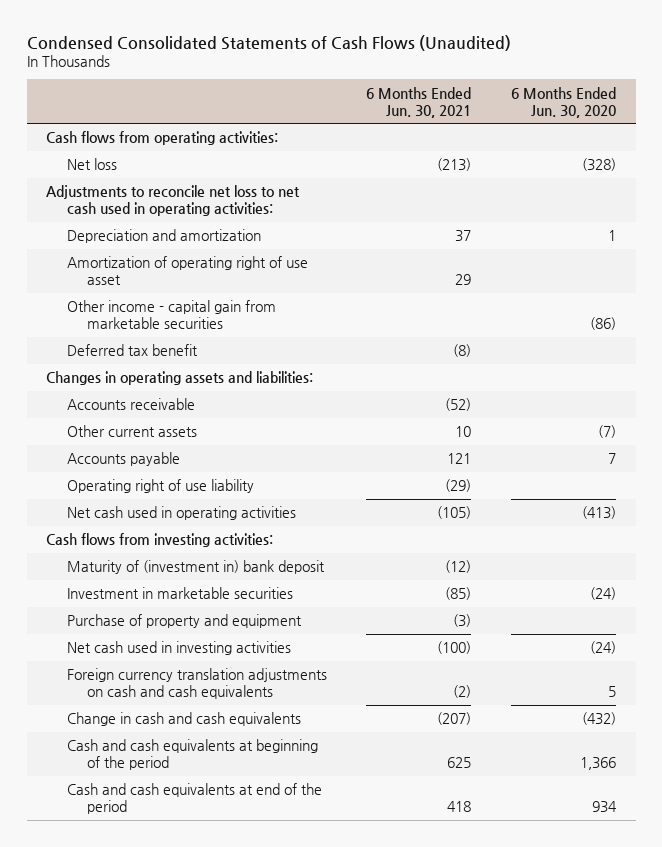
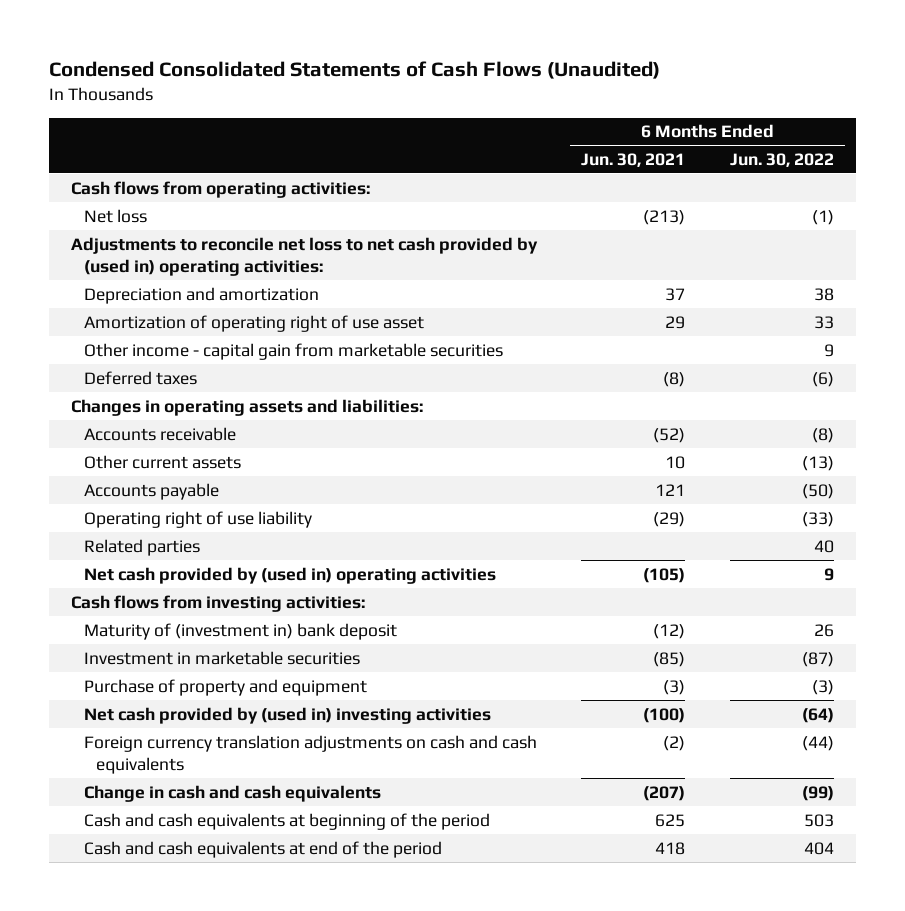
[510,86,616,118] 6 Months Ended Jun. 30, 2020 -> none
none -> [729,152,834,167] Jun. 30, 2022
[46,185,301,217] Adjustments to reconcile net loss to net cash used in operating activities: -> [70,236,538,276] Adjustments to reconcile net loss to net cash provided by (used in) operating activities:
[66,344,198,357] Deferred tax benefit -> [83,370,197,385] Deferred taxes
none -> [83,538,200,556] Related parties
[66,506,296,521] Net cash used in operating activities -> [83,566,496,584] Net cash provided by (used in) operating activities
[66,641,291,656] Net cash used in investing activities -> [83,706,491,724] Net cash provided by (used in) investing activities

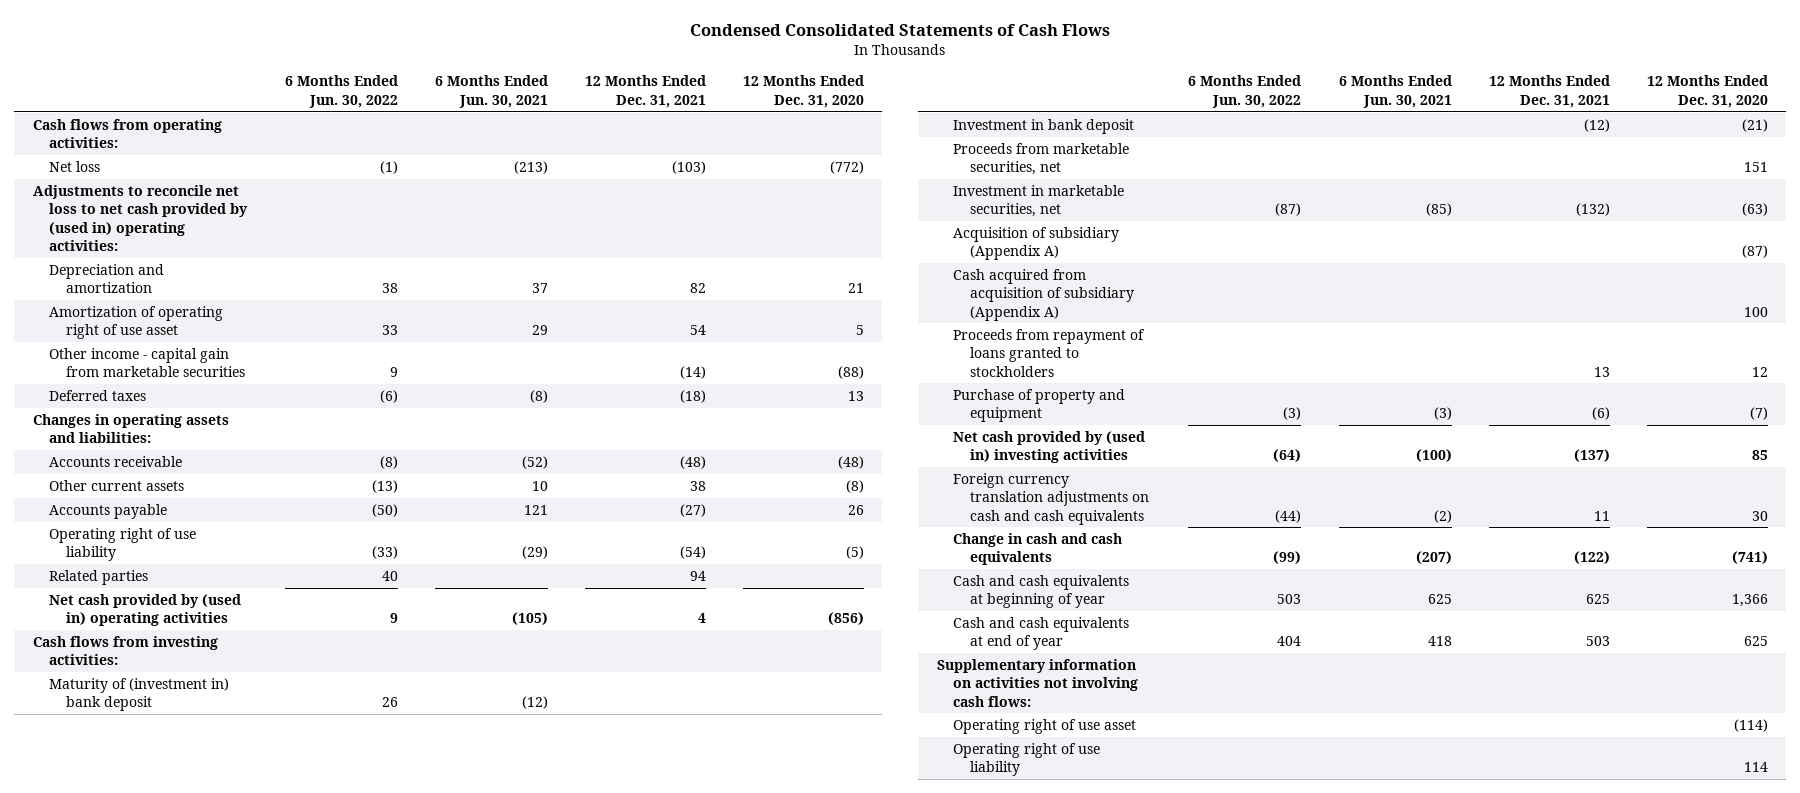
[48,61,660,80] Condensed Consolidated Statements of Cash Flows (Unaudited) -> [690,24,1111,37] Condensed Consolidated Statements of Cash Flows
none -> [584,75,706,108] 12 Months Ended Dec. 31, 2021
none -> [742,75,864,108] 12 Months Ended Dec. 31, 2020
none -> [953,119,1135,135] Investment in bank deposit
none -> [953,143,1130,176] Proceeds from marketable securities, net
[83,650,360,665] Investment in marketable securities -> [953,185,1125,218] Investment in marketable securities, net
none -> [953,227,1120,261] Acquisition of subsidiary (Appendix A)
none -> [953,269,1135,321] Cash acquired from acquisition of subsidiary (Appendix A)
none -> [953,329,1146,377] Proceeds from repayment of loans granted to stockholders
[83,812,490,830] Cash and cash equivalents at beginning of the period -> [953,575,1130,609] Cash and cash equivalents at beginning of year
[83,840,442,858] Cash and cash equivalents at end of the period -> [953,617,1130,651] Cash and cash equivalents at end of year
none -> [936,659,1139,707] Supplementary information on activities not involving cash flows:
none -> [953,719,1137,735] Operating right of use asset
none -> [953,743,1101,777] Operating right of use liability

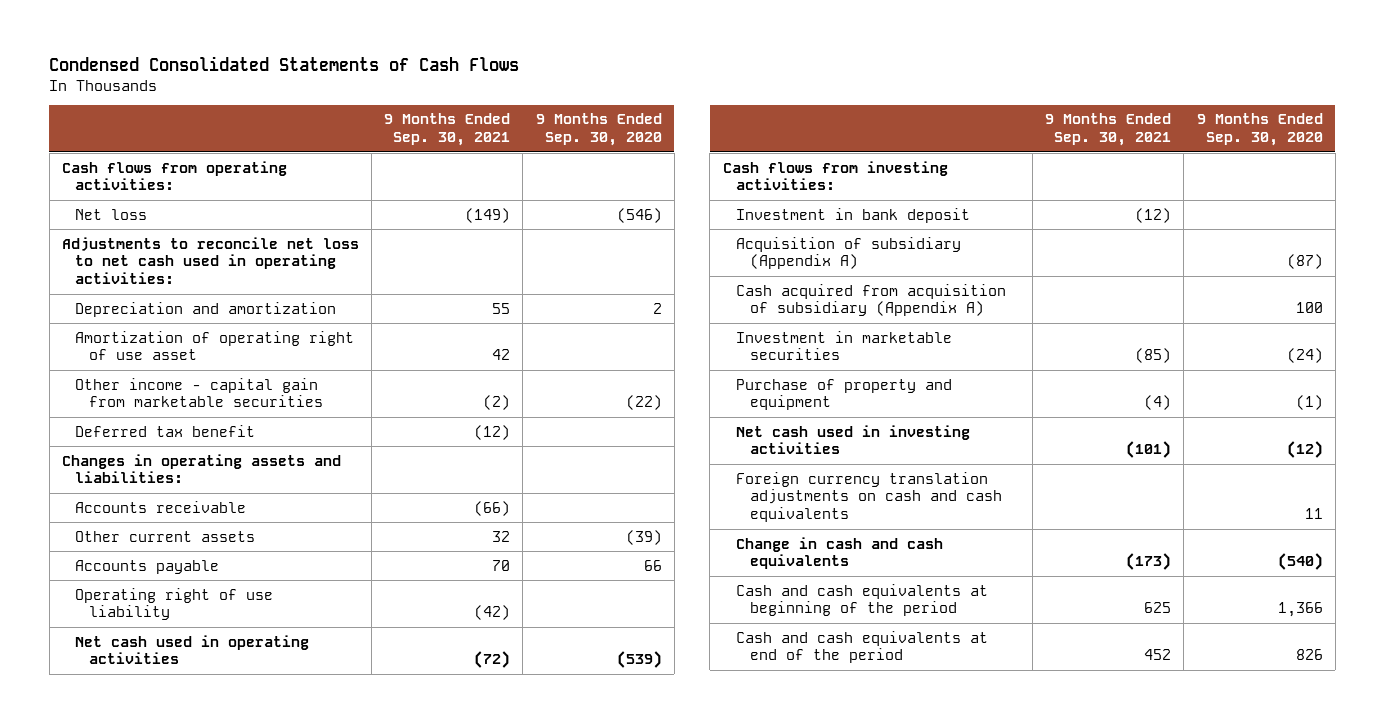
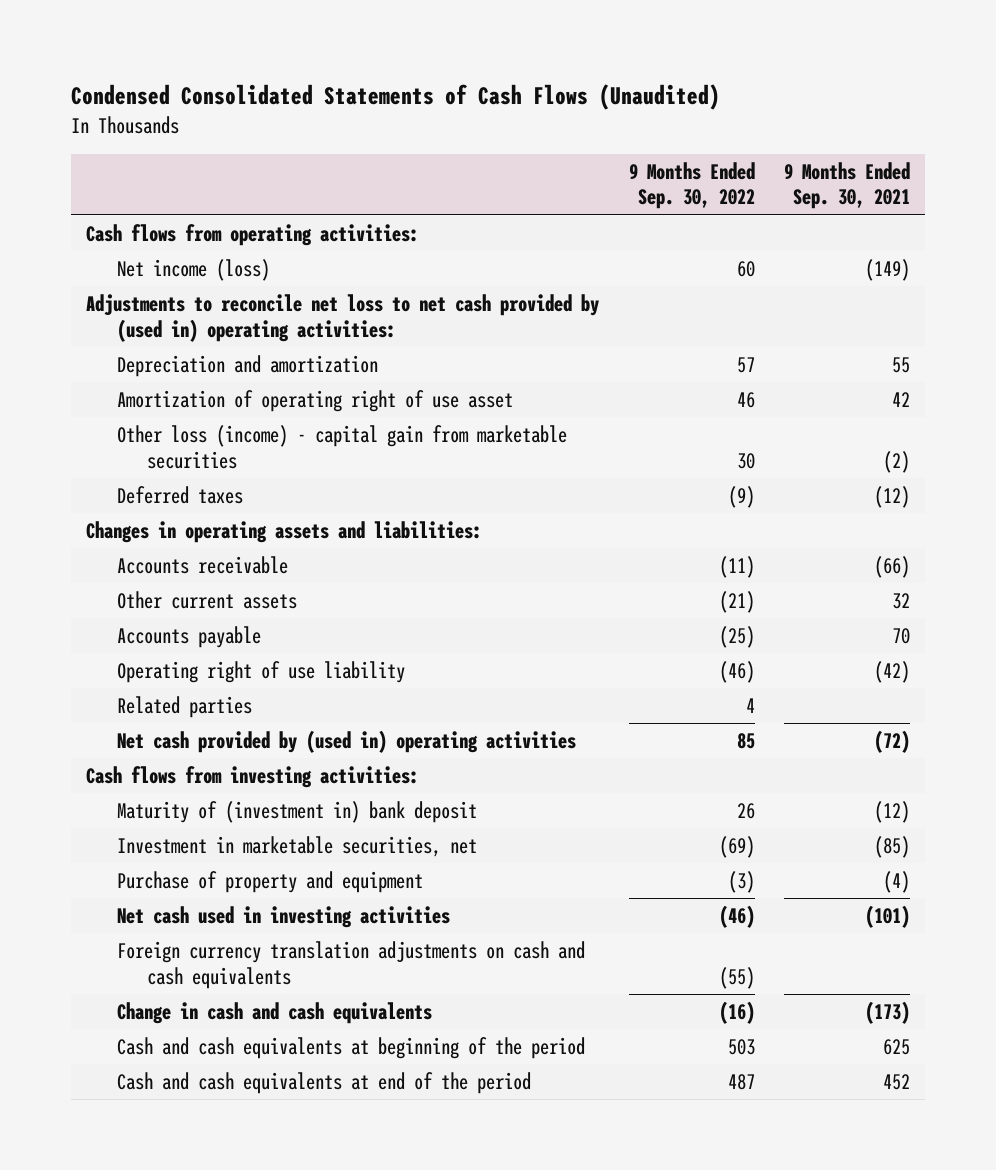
[49,56,520,72] Condensed Consolidated Statements of Cash Flows -> [71,84,721,111] Condensed Consolidated Statements of Cash Flows (Unaudited)
[535,113,662,147] 9 Months Ended Sep. 30, 2020 -> none
none -> [628,161,755,210] 9 Months Ended Sep. 30, 2022
[75,208,148,220] Net loss -> [116,259,270,282] Net income (loss)
[61,236,359,285] Adjustments to reconcile net loss to net cash used in operating activities: -> [86,294,600,342] Adjustments to reconcile net loss to net cash provided by (used in) operating activities:
[75,377,324,408] Other income - capital gain from marketable securities -> [116,425,567,469] Other loss (income) - capital gain from marketable securities
[75,424,256,437] Deferred tax benefit -> [116,486,243,505] Deferred taxes
none -> [116,696,252,719] Related parties
[75,634,310,665] Net cash used in operating activities -> [116,730,576,754] Net cash provided by (used in) operating activities
[736,236,962,270] Acquisition of subsidiary (Appendix A) -> none
[736,283,1007,317] Cash acquired from acquisition of subsidiary (Appendix A) -> none
[736,207,971,223] Investment in bank deposit -> [116,801,477,824] Maturity of (investment in) bank deposit
[736,330,953,361] Investment in marketable securities -> [116,836,477,858] Investment in marketable securities, net

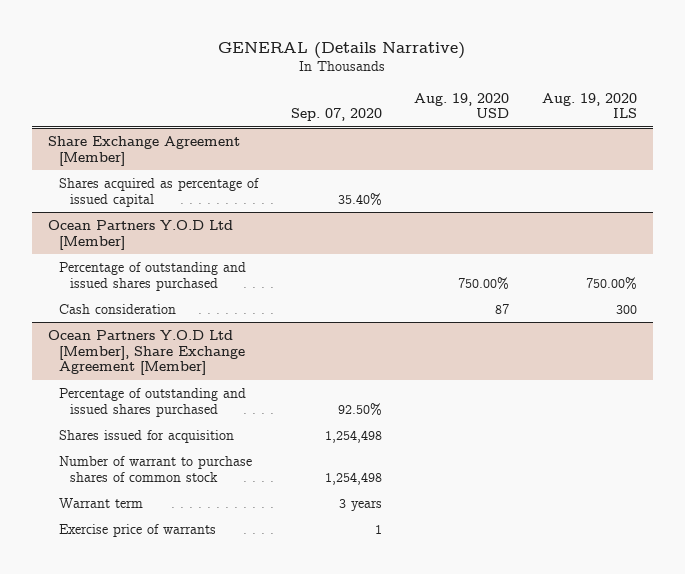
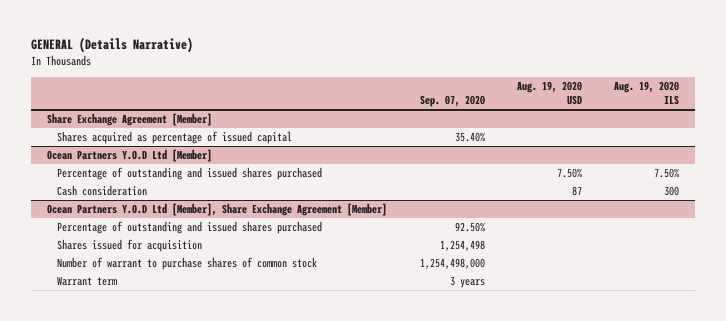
[458,276,510,290] 750.00% -> [556,168,582,179] 7.50%
[585,276,637,290] 750.00% -> [654,168,680,179] 7.50%
[324,471,382,485] 1,254,498 -> [419,258,485,270] 1,254,498,000
[58,523,216,537] Exercise price of warrants -> none

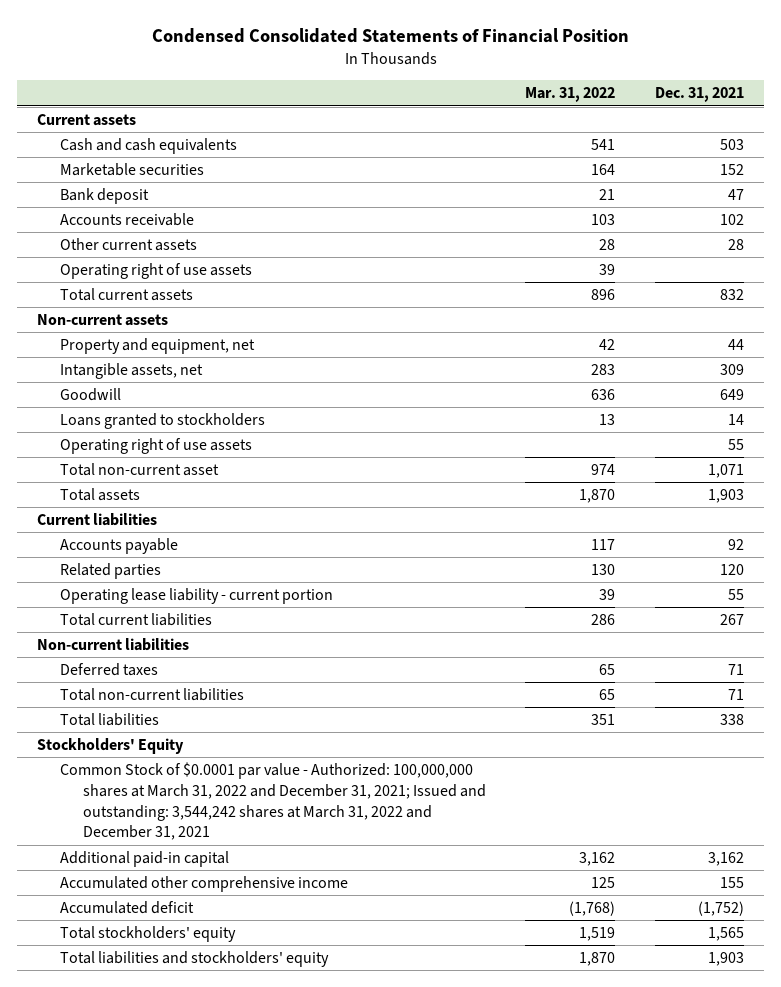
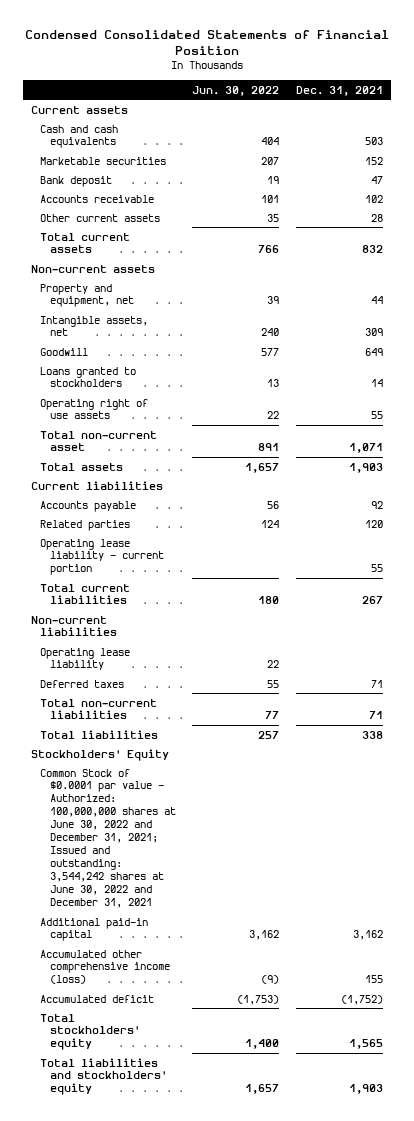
[525,87,616,103] Mar. 31, 2022 -> none
none -> [192,85,280,96] Jun. 30, 2022
[59,262,252,279] Operating right of use assets -> none
none -> [40,647,131,671] Operating lease liability
[59,761,486,841] Common Stock of $0.0001 par value - Authorized: 100,000,000 shares at March 31, 2022 and December 31, 2021; Issued and outstanding: 3,544,242 shares at March 31, 2022 and December 31, 2021 -> [40,768,176,908] Common Stock of $0.0001 par value - Authorized: 100,000,000 shares at June 30, 2022 and December 31, 2021; Issued and outstanding: 3,544,242 shares at June 30, 2022 and December 31, 2021
[59,875,348,892] Accumulated other comprehensive income -> [40,949,170,985] Accumulated other comprehensive income (loss)

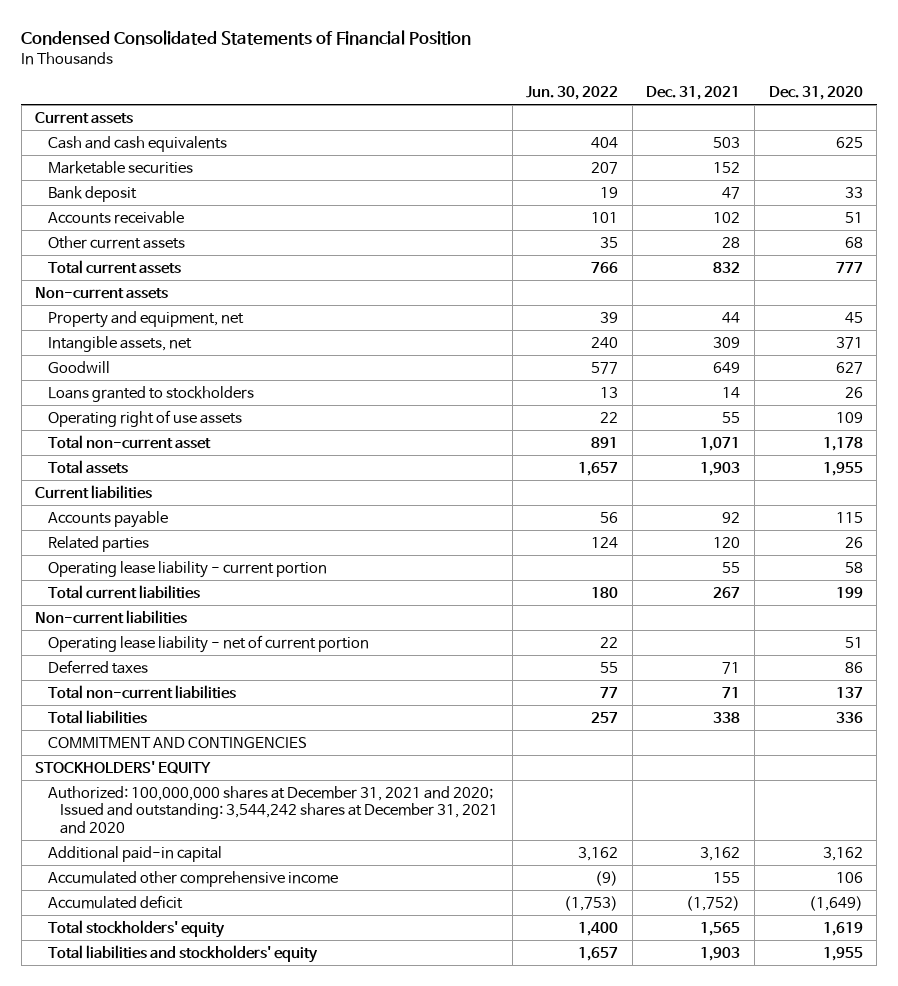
none -> [768,85,863,100] Dec. 31, 2020
[40,647,131,671] Operating lease liability -> [47,634,369,653] Operating lease liability - net of current portion
none -> [47,736,307,749] COMMITMENT AND CONTINGENCIES
[30,748,169,761] Stockholders' Equity -> [35,760,212,774] STOCKHOLDERS' EQUITY
[40,768,176,908] Common Stock of $0.0001 par value - Authorized: 100,000,000 shares at June 30, 2022 and December 31, 2021; Issued and outstanding: 3,544,242 shares at June 30, 2022 and December 31, 2021 -> [47,785,499,835] Authorized: 100,000,000 shares at December 31, 2021 and 2020; Issued and outstanding: 3,544,242 shares at December 31, 2021 and 2020
[40,949,170,985] Accumulated other comprehensive income (loss) -> [47,870,338,887] Accumulated other comprehensive income

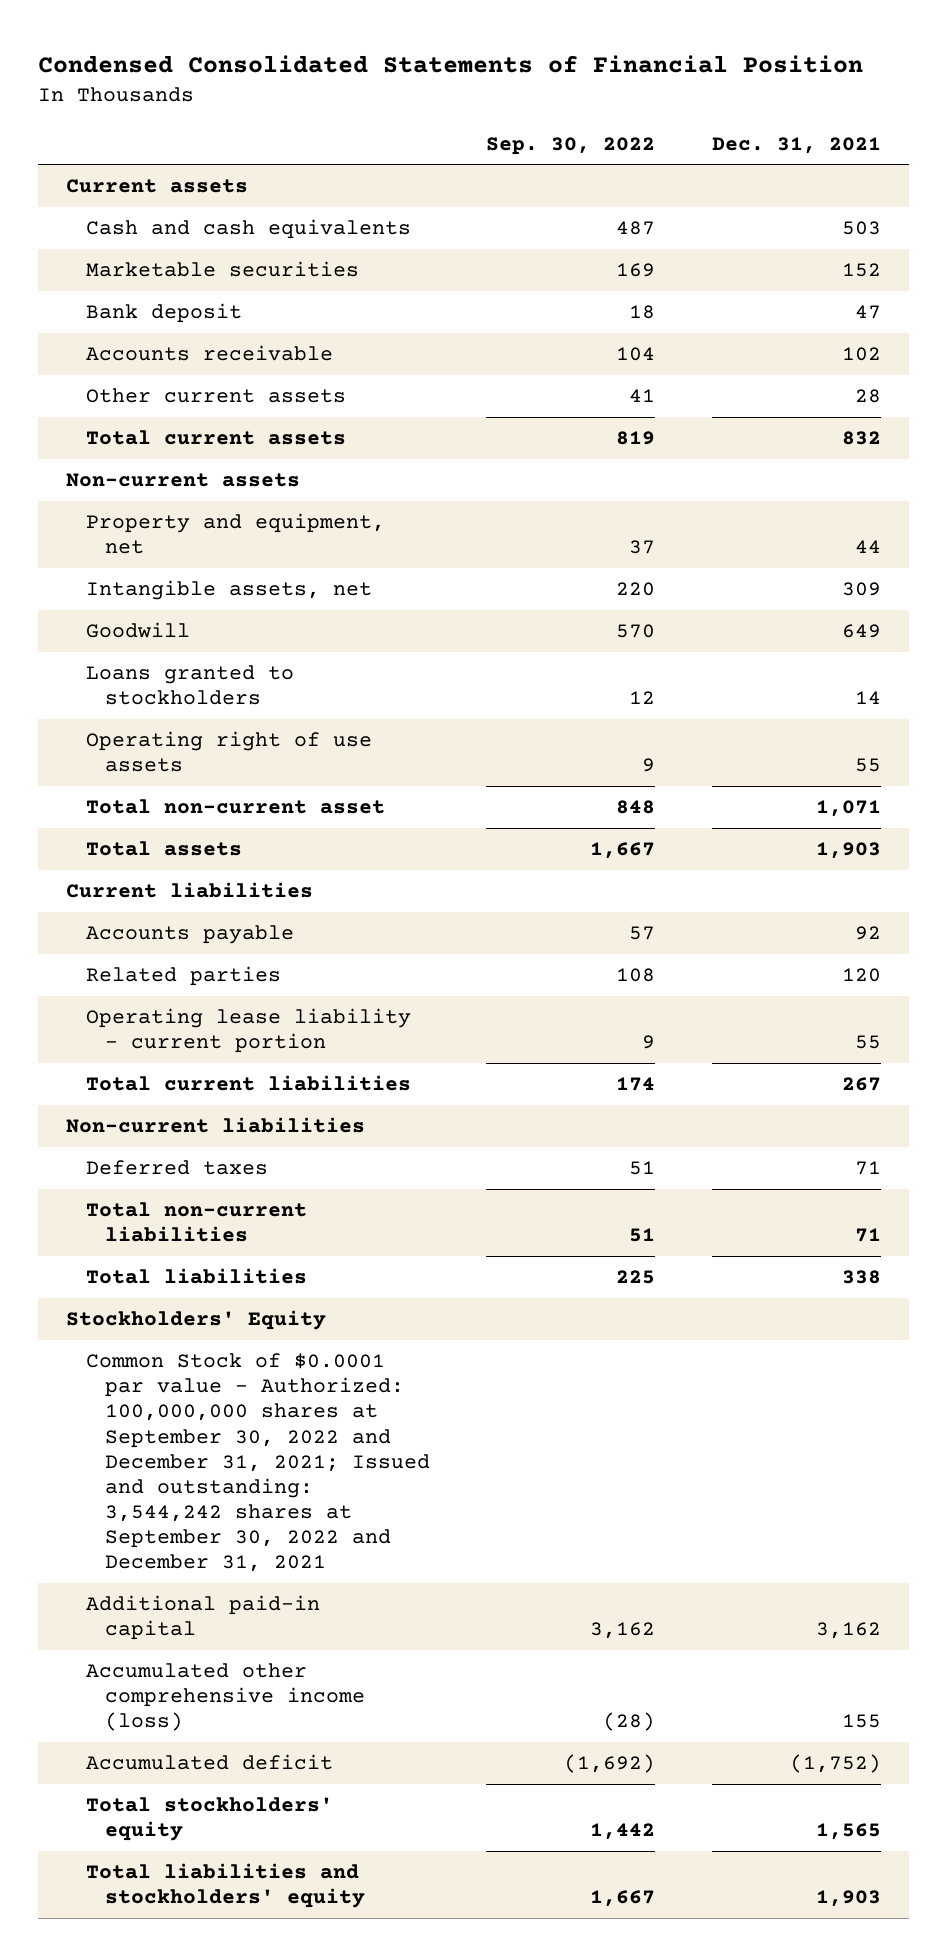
[526,85,619,100] Jun. 30, 2022 -> none
[768,85,863,100] Dec. 31, 2020 -> none
none -> [486,136,656,155] Sep. 30, 2022
[47,634,369,653] Operating lease liability - net of current portion -> none
[47,736,307,749] COMMITMENT AND CONTINGENCIES -> none
[35,760,212,774] STOCKHOLDERS' EQUITY -> [66,1310,327,1331] Stockholders' Equity
[47,785,499,835] Authorized: 100,000,000 shares at December 31, 2021 and 2020; Issued and outstanding: 3,544,242 shares at December 31, 2021 and 2020 -> [85,1353,431,1573] Common Stock of $0.0001 par value - Authorized: 100,000,000 shares at September 30, 2022 and December 31, 2021; Issued and outstanding: 3,544,242 shares at September 30, 2022 and December 31, 2021
[47,870,338,887] Accumulated other comprehensive income -> [85,1663,366,1732] Accumulated other comprehensive income (loss)

